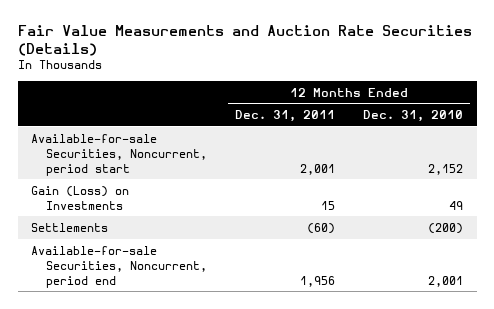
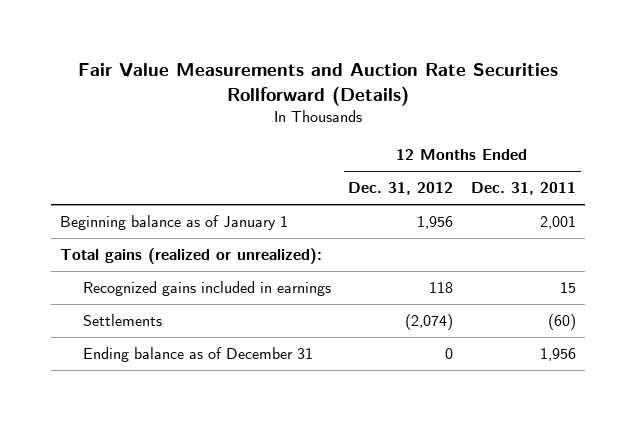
[17,24,472,56] Fair Value Measurements and Auction Rate Securities (Details) -> [78,63,559,106] Fair Value Measurements and Auction Rate Securities Rollforward (Details)
[362,110,463,123] Dec. 31, 2010 -> none
none -> [348,182,454,196] Dec. 31, 2012
[31,185,130,210] Gain (Loss) on Investments -> none
[31,133,208,176] Available-for-sale Securities, Noncurrent, period start -> [60,215,289,231] Beginning balance as of January 1
none -> [60,248,323,265] Total gains (realized or unrealized):
none -> [82,281,331,297] Recognized gains included in earnings
[31,245,208,288] Available-for-sale Securities, Noncurrent, period end -> [82,347,313,363] Ending balance as of December 31

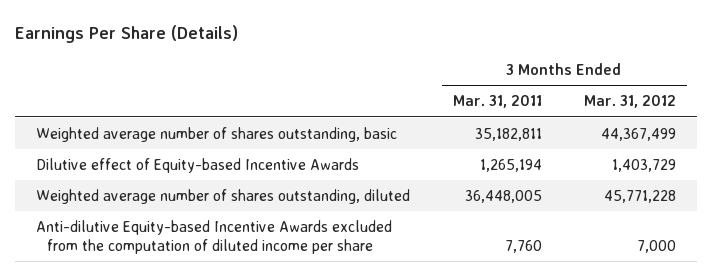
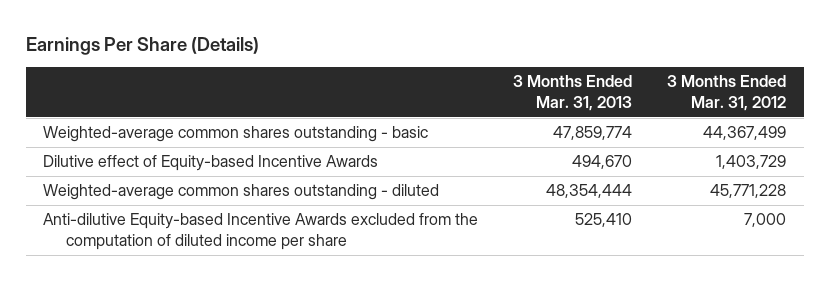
[452,95,542,109] Mar. 31, 2011 -> none
none -> [513,75,633,112] 3 Months Ended Mar. 31, 2013
[36,126,398,142] Weighted average number of shares outstanding, basic -> [43,126,429,143] Weighted-average common shares outstanding - basic
[36,188,411,204] Weighted average number of shares outstanding, diluted -> [43,184,440,201] Weighted-average common shares outstanding - diluted

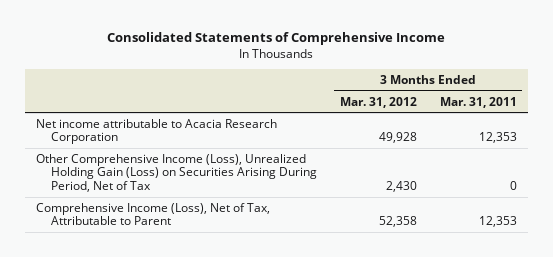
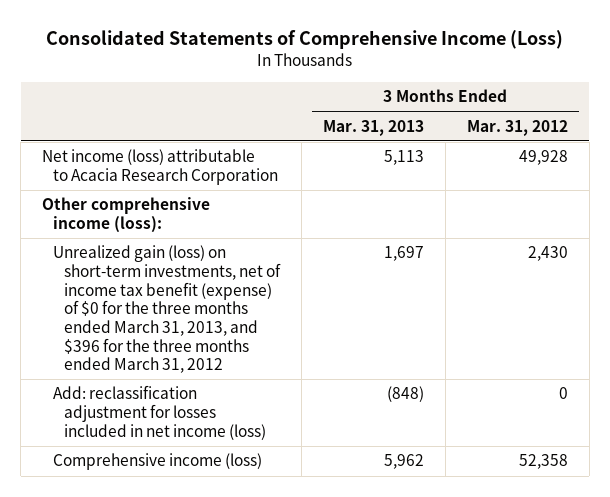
[107,32,446,46] Consolidated Statements of Comprehensive Income -> [46,30,564,50] Consolidated Statements of Comprehensive Income (Loss)
[439,96,517,108] Mar. 31, 2011 -> none
none -> [323,119,425,136] Mar. 31, 2013
[36,118,278,145] Net income attributable to Acacia Research Corporation -> [42,149,279,186] Net income (loss) attributable to Acacia Research Corporation
none -> [42,197,211,234] Other comprehensive income (loss):
[36,153,317,193] Other Comprehensive Income (Loss), Unrealized Holding Gain (Loss) on Securities Arising During Period, Net of Tax -> [53,245,282,374] Unrealized gain (loss) on short-term investments, net of income tax benefit (expense) of $0 for the three months ended March 31, 2013, and $396 for the three months ended March 31, 2012
none -> [53,385,267,440] Add: reclassification adjustment for losses included in net income (loss)
[36,202,271,226] Comprehensive Income (Loss), Net of Tax, Attributable to Parent -> [53,453,263,471] Comprehensive income (loss)

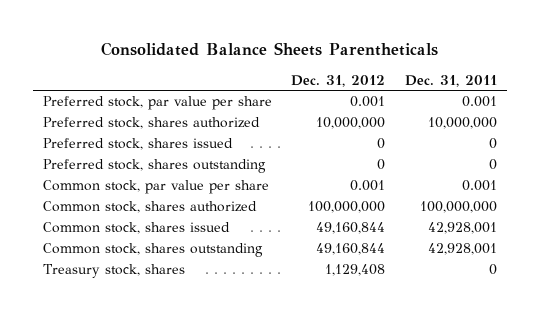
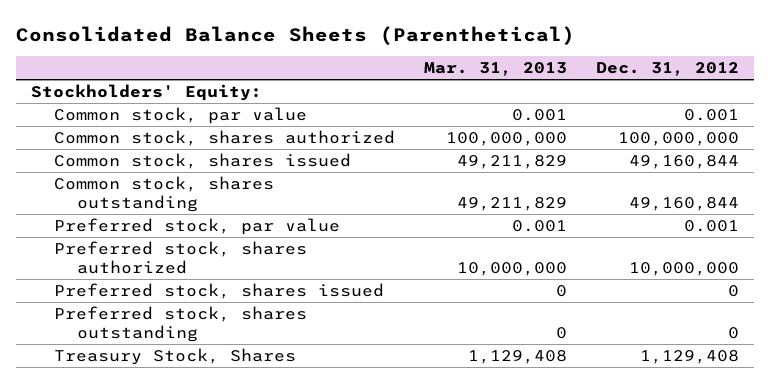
[100,41,438,56] Consolidated Balance Sheets Parentheticals -> [16,25,576,45] Consolidated Balance Sheets (Parenthetical)
[404,74,497,87] Dec. 31, 2011 -> none
none -> [423,62,567,77] Mar. 31, 2013
[42,96,272,111] Preferred stock, par value per share -> none
none -> [30,84,262,102] Stockholders' Equity:
[42,180,269,195] Common stock, par value per share -> [53,107,307,125] Common stock, par value
none -> [53,218,340,236] Preferred stock, par value
[42,117,260,130] Preferred stock, shares authorized -> [53,241,307,274] Preferred stock, shares authorized
[42,138,233,151] Preferred stock, shares issued -> [53,283,384,300] Preferred stock, shares issued
[42,159,266,174] Preferred stock, shares outstanding -> [53,306,307,342] Preferred stock, shares outstanding
[42,264,185,279] Treasury stock, shares -> [53,348,296,366] Treasury Stock, Shares

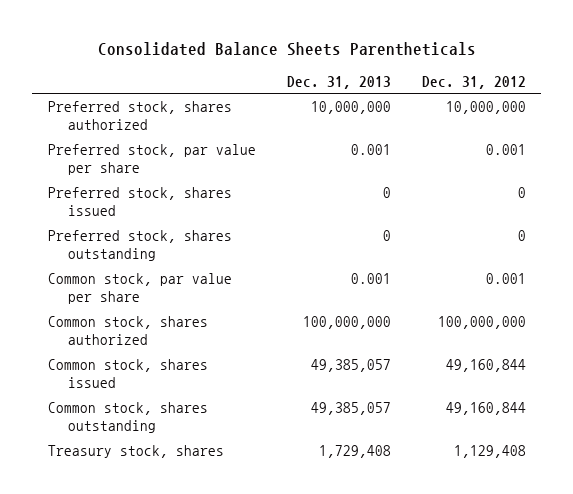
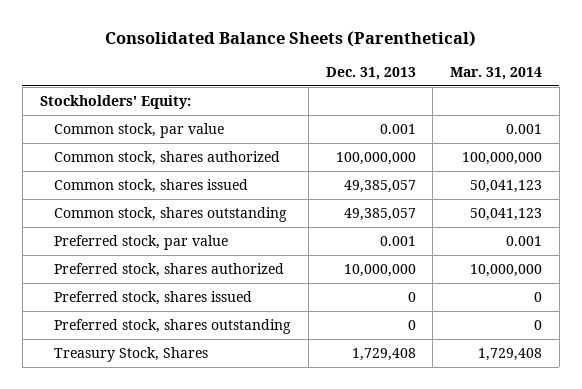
[97,42,476,57] Consolidated Balance Sheets Parentheticals -> [104,31,476,48] Consolidated Balance Sheets (Parenthetical)
[421,75,526,89] Dec. 31, 2012 -> none
none -> [450,67,543,81] Mar. 31, 2014
[47,143,256,176] Preferred stock, par value per share -> none
none -> [39,94,191,109] Stockholders' Equity:
[47,272,232,305] Common stock, par value per share -> [54,122,225,138] Common stock, par value
none -> [54,234,229,250] Preferred stock, par value
[47,100,232,131] Preferred stock, shares authorized -> [54,262,285,277] Preferred stock, shares authorized
[47,186,232,217] Preferred stock, shares issued -> [54,290,253,305] Preferred stock, shares issued
[47,229,232,262] Preferred stock, shares outstanding -> [54,318,292,334] Preferred stock, shares outstanding
[47,444,224,458] Treasury stock, shares -> [54,346,209,362] Treasury Stock, Shares

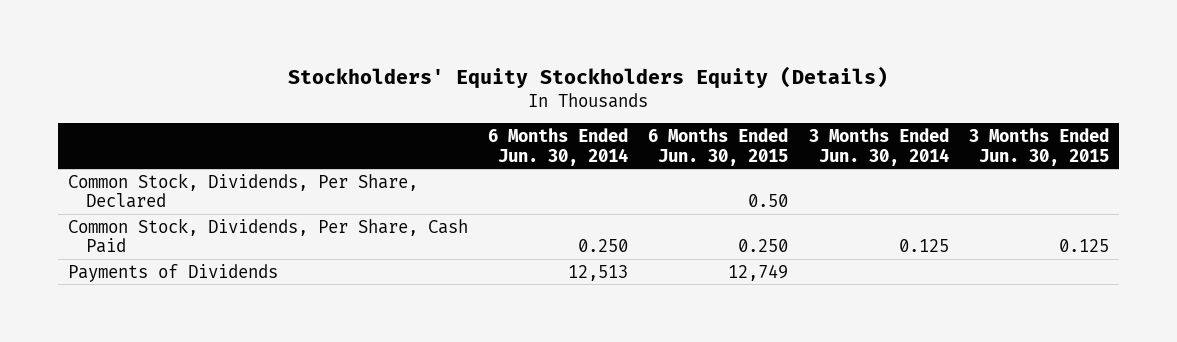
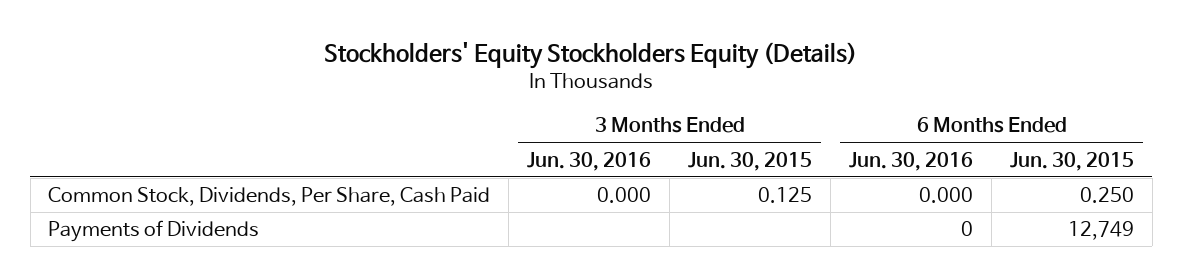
[488,127,629,166] 6 Months Ended Jun. 30, 2014 -> none
[808,127,949,166] 3 Months Ended Jun. 30, 2014 -> none
none -> [527,151,652,171] Jun. 30, 2016
none -> [849,151,974,171] Jun. 30, 2016
[67,172,418,209] Common Stock, Dividends, Per Share, Declared -> none

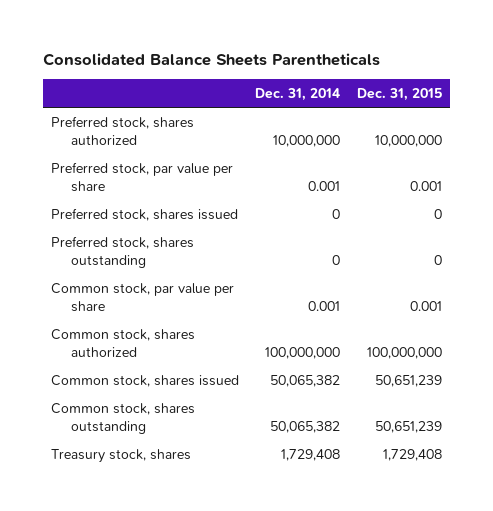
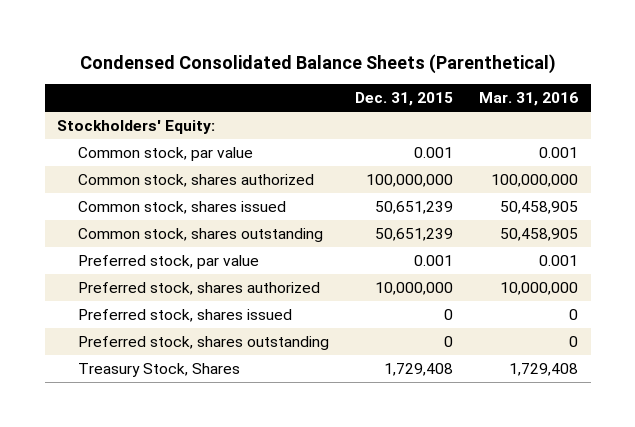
[42,52,380,66] Consolidated Balance Sheets Parentheticals -> [79,53,556,74] Condensed Consolidated Balance Sheets (Parenthetical)
[255,87,341,101] Dec. 31, 2014 -> none
none -> [478,92,578,107] Mar. 31, 2016
[50,161,233,192] Preferred stock, par value per share -> none
none -> [57,119,216,134] Stockholders' Equity:
[50,282,234,312] Common stock, par value per share -> [77,146,253,161] Common stock, par value
none -> [77,254,259,269] Preferred stock, par value
[50,115,194,145] Preferred stock, shares authorized -> [77,281,320,295] Preferred stock, shares authorized
[50,207,238,221] Preferred stock, shares issued -> [77,308,292,322] Preferred stock, shares issued
[50,235,194,268] Preferred stock, shares outstanding -> [77,335,329,350] Preferred stock, shares outstanding
[50,448,191,463] Treasury stock, shares -> [77,362,240,377] Treasury Stock, Shares

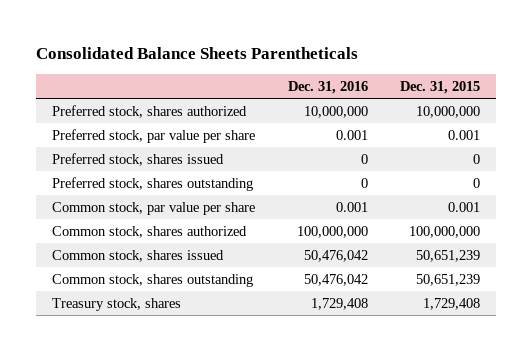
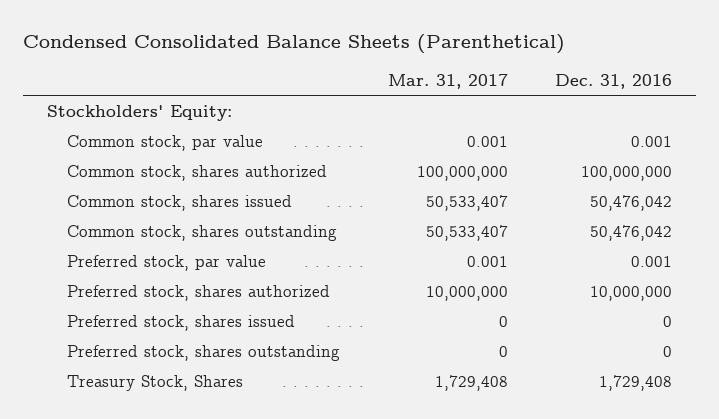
[36,46,359,59] Consolidated Balance Sheets Parentheticals -> [22,34,565,55] Condensed Consolidated Balance Sheets (Parenthetical)
[399,80,480,94] Dec. 31, 2015 -> none
none -> [387,73,508,89] Mar. 31, 2017
[52,129,256,144] Preferred stock, par value per share -> none
none -> [46,104,232,121] Stockholders' Equity:
[52,202,256,216] Common stock, par value per share -> [67,134,264,151] Common stock, par value
none -> [67,254,267,271] Preferred stock, par value
[52,105,248,119] Preferred stock, shares authorized -> [67,284,331,301] Preferred stock, shares authorized
[52,153,225,167] Preferred stock, shares issued -> [67,314,296,331] Preferred stock, shares issued
[52,177,254,192] Preferred stock, shares outstanding -> [67,344,341,361] Preferred stock, shares outstanding
[52,298,182,312] Treasury stock, shares -> [67,374,244,391] Treasury Stock, Shares

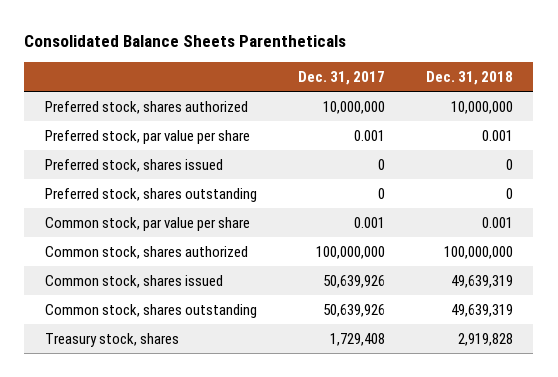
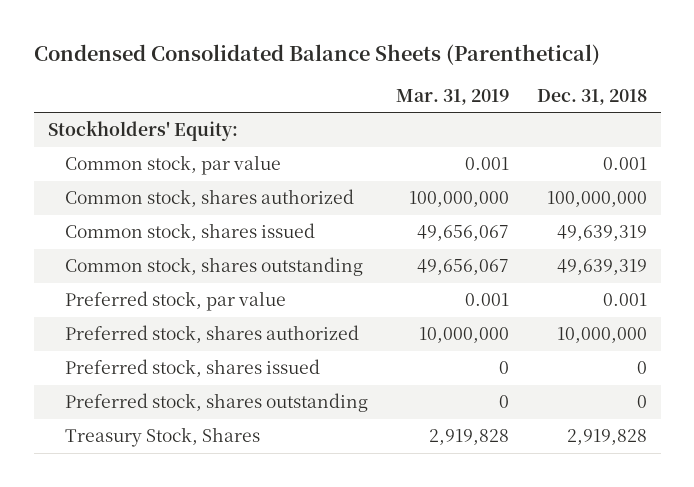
[24,35,347,48] Consolidated Balance Sheets Parentheticals -> [33,43,600,65] Condensed Consolidated Balance Sheets (Parenthetical)
[297,70,385,85] Dec. 31, 2017 -> none
none -> [395,88,509,105] Mar. 31, 2019
[44,129,250,144] Preferred stock, par value per share -> none
none -> [47,120,238,142] Stockholders' Equity:
[44,216,250,231] Common stock, par value per share -> [64,155,281,176] Common stock, par value
none -> [64,291,286,312] Preferred stock, par value
[44,100,248,114] Preferred stock, shares authorized -> [64,325,359,344] Preferred stock, shares authorized
[44,158,223,172] Preferred stock, shares issued -> [64,359,320,378] Preferred stock, shares issued
[44,187,257,202] Preferred stock, shares outstanding -> [64,393,368,413] Preferred stock, shares outstanding
[44,332,179,347] Treasury stock, shares -> [64,427,260,448] Treasury Stock, Shares

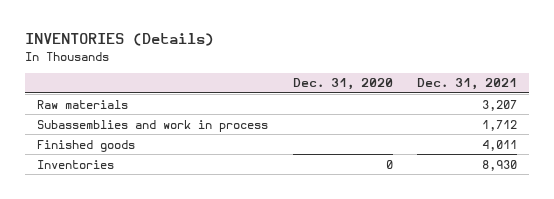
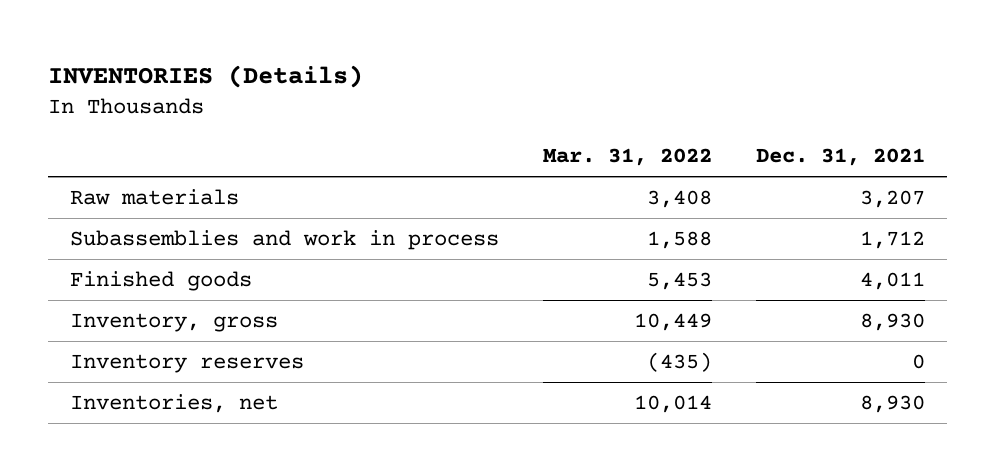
[292,78,393,91] Dec. 31, 2020 -> none
none -> [543,148,713,167] Mar. 31, 2022
none -> [70,312,279,332] Inventory, gross
none -> [70,353,305,373] Inventory reserves
[37,159,115,169] Inventories -> [70,393,279,413] Inventories, net

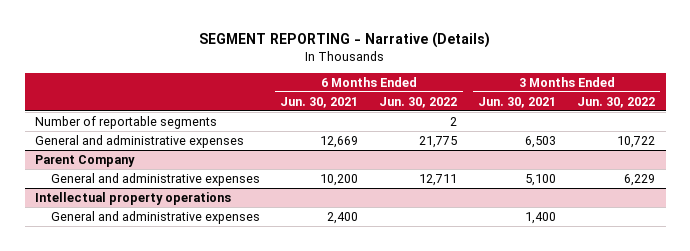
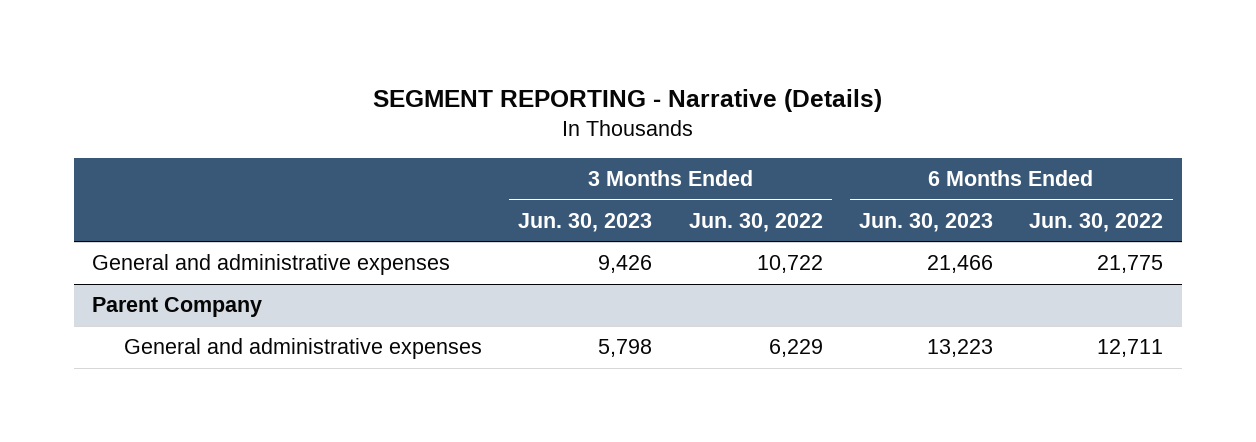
[280,96,359,108] Jun. 30, 2021 -> none
[478,96,557,108] Jun. 30, 2021 -> none
none -> [518,212,653,232] Jun. 30, 2023
none -> [859,212,994,232] Jun. 30, 2023
[35,115,218,129] Number of reportable segments -> none
[35,191,232,205] Intellectual property operations -> none
[50,210,260,224] General and administrative expenses -> none

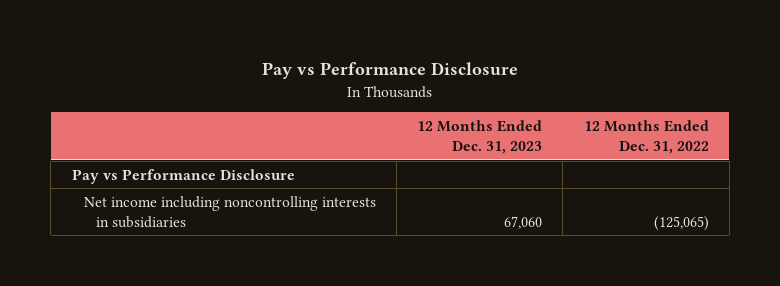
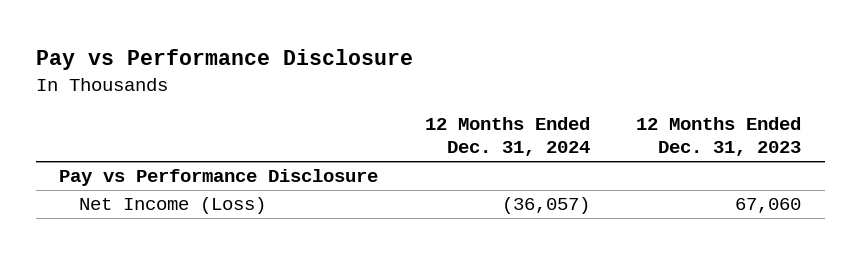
[583,120,709,155] 12 Months Ended Dec. 31, 2022 -> none
none -> [424,116,590,157] 12 Months Ended Dec. 31, 2024
[83,195,376,228] Net income including noncontrolling interests in subsidiaries -> [79,197,267,215] Net Income (Loss)

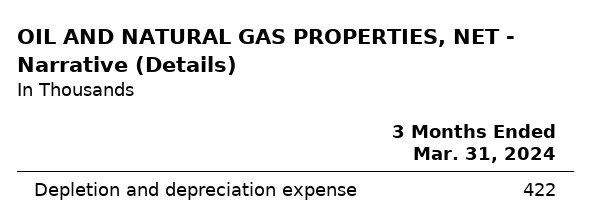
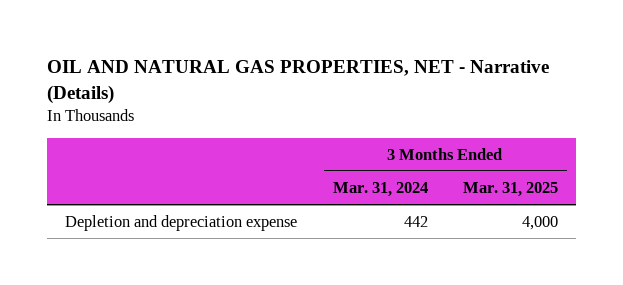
none -> [463,181,559,197] Mar. 31, 2025
[523,183,557,197] 422 -> [403,216,428,228] 442

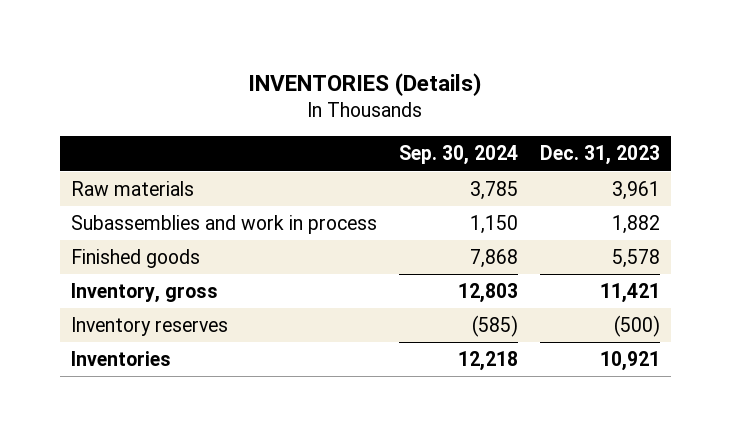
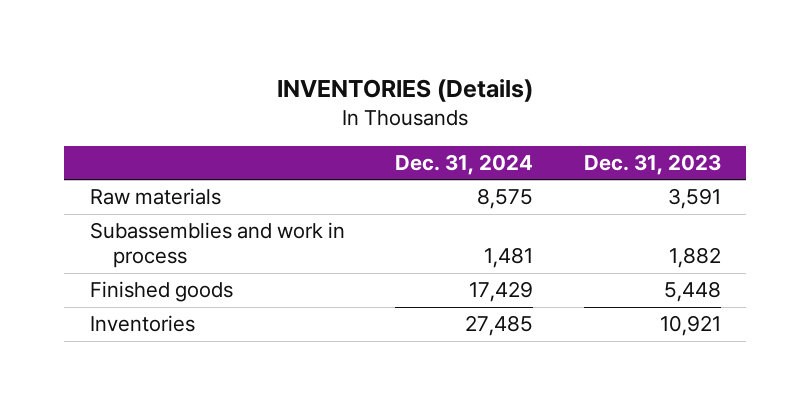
[398,145,518,166] Sep. 30, 2024 -> none
none -> [395,153,534,175] Dec. 31, 2024
[611,181,660,201] 3,961 -> [667,188,721,210] 3,591
[71,283,219,304] Inventory, gross -> none
[71,317,229,337] Inventory reserves -> none
[611,249,660,269] 5,578 -> [663,281,721,303] 5,448

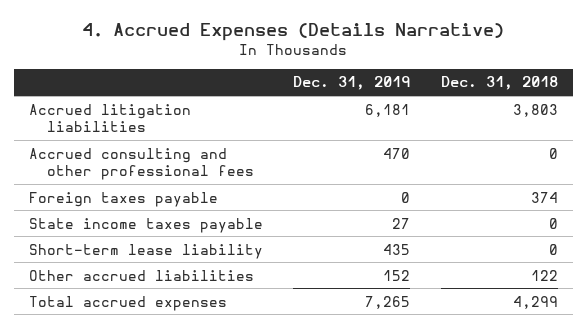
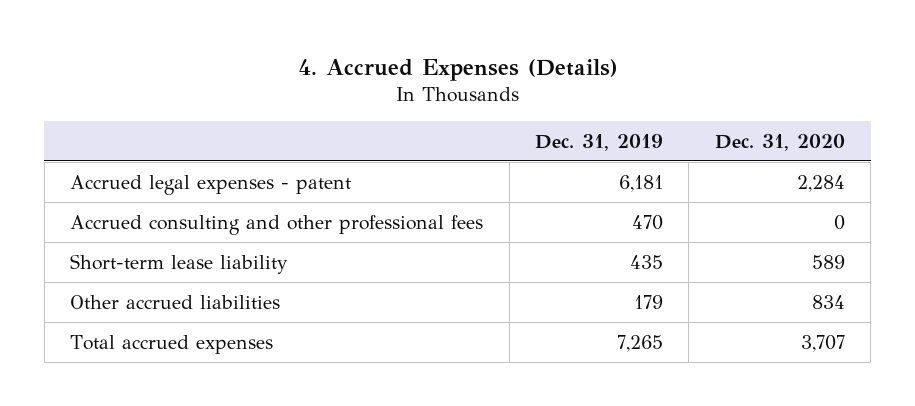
[82,22,505,41] 4. Accrued Expenses (Details Narrative) -> [297,58,618,81] 4. Accrued Expenses (Details)
[440,76,558,91] Dec. 31, 2018 -> none
none -> [714,133,845,151] Dec. 31, 2020
[28,103,191,133] Accrued litigation liabilities -> [70,174,352,195] Accrued legal expenses - patent
[28,191,218,207] Foreign taxes payable -> none
[28,217,263,233] State income taxes payable -> none
[383,269,411,281] 152 -> [634,294,664,309] 179

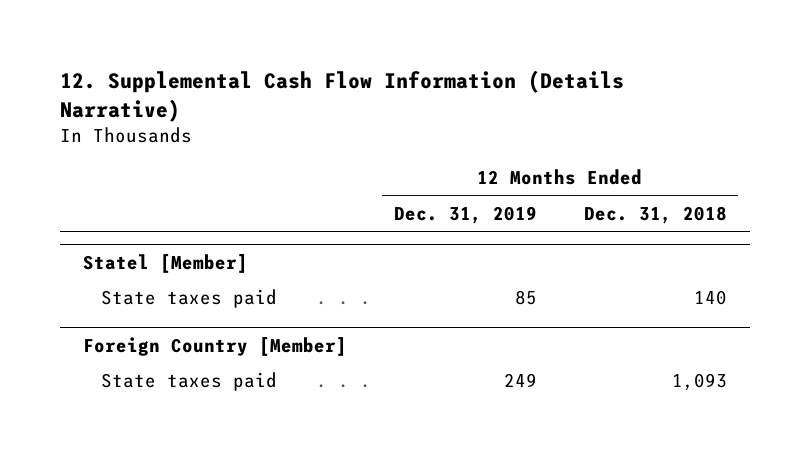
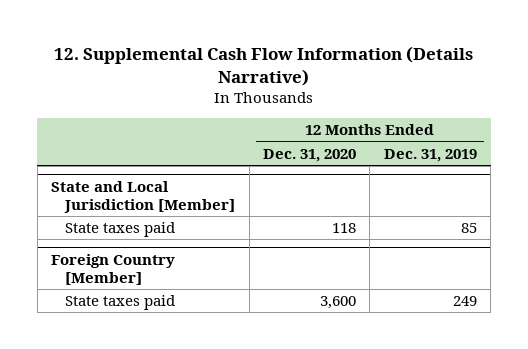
[583,206,727,225] Dec. 31, 2018 -> none
none -> [263,148,357,162] Dec. 31, 2020
[83,253,249,273] Statel [Member] -> [51,181,236,213] State and Local Jurisdiction [Member]

